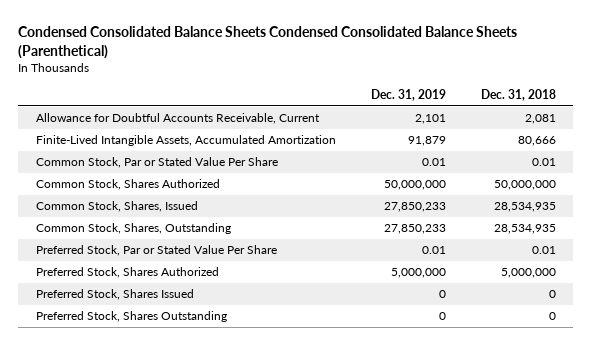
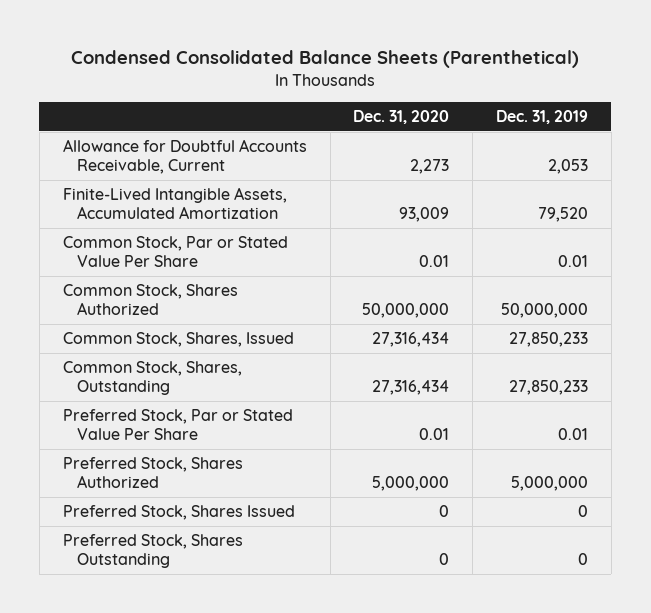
[18,26,518,59] Condensed Consolidated Balance Sheets Condensed Consolidated Balance Sheets (Parenthetical) -> [71,50,580,69] Condensed Consolidated Balance Sheets (Parenthetical)
[480,89,556,102] Dec. 31, 2018 -> none
none -> [353,109,450,124] Dec. 31, 2020
[414,114,446,125] 2,101 -> [548,159,589,175] 2,053
[407,136,446,147] 91,879 -> [538,207,589,223] 79,520

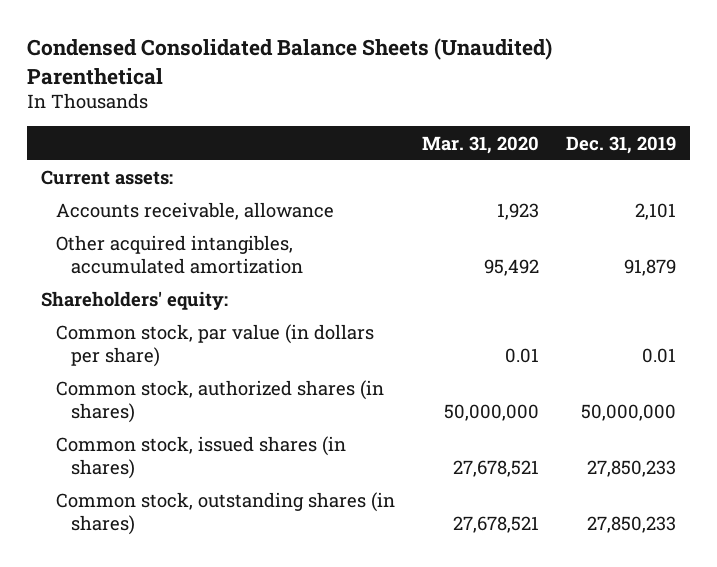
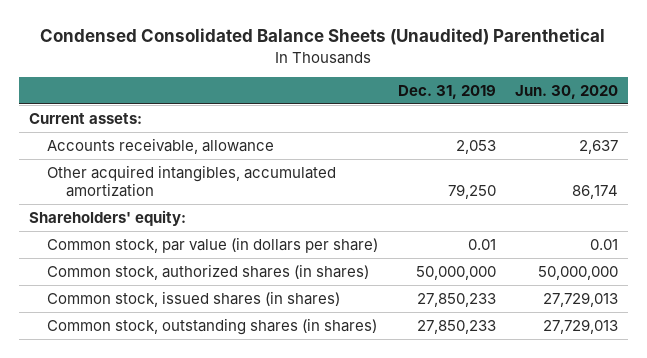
[421,135,539,154] Mar. 31, 2020 -> none
none -> [514,85,618,100] Jun. 30, 2020
[635,203,677,221] 2,101 -> [455,139,496,154] 2,053
[624,259,677,277] 91,879 -> [447,183,496,199] 79,250

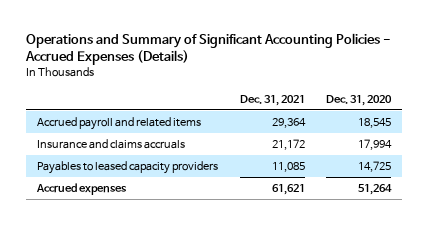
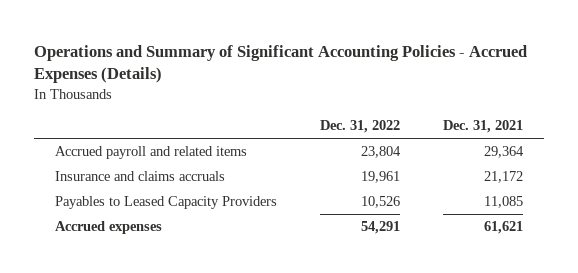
[326,94,393,106] Dec. 31, 2020 -> none
none -> [320,120,401,134] Dec. 31, 2022
[37,161,219,175] Payables to leased capacity providers -> [55,196,278,210] Payables to Leased Capacity Providers

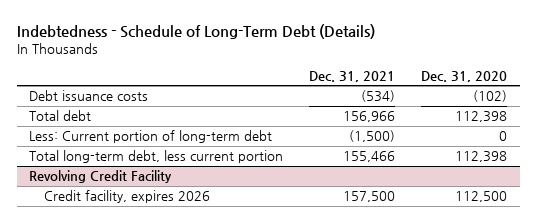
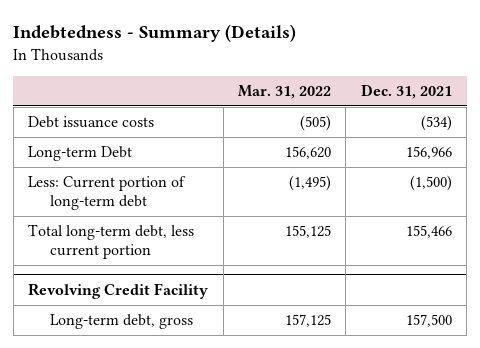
[16,24,375,40] Indebtedness - Schedule of Long-Term Debt (Details) -> [13,24,297,43] Indebtedness - Summary (Details)
[420,71,507,83] Dec. 31, 2020 -> none
none -> [237,85,331,100] Mar. 31, 2022
[29,110,92,122] Total debt -> [28,146,133,162] Long-term Debt
[43,190,210,204] Credit facility, expires 2026 -> [49,314,193,330] Long-term debt, gross

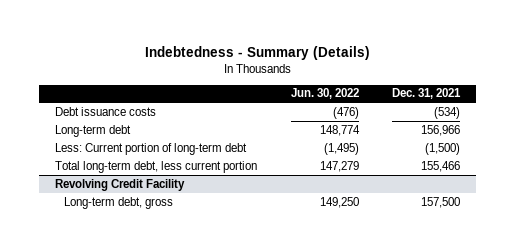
[237,85,331,100] Mar. 31, 2022 -> none
none -> [290,88,359,100] Jun. 30, 2022
[28,146,133,162] Long-term Debt -> [55,124,132,137] Long-term debt

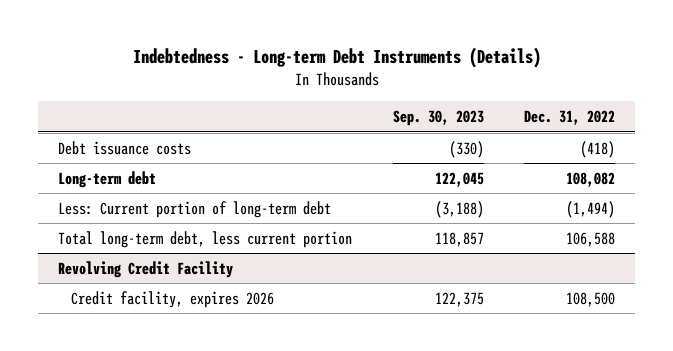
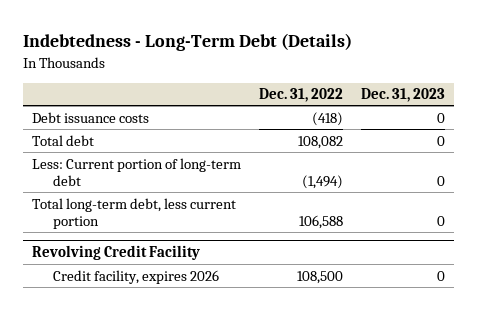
[132,47,541,69] Indebtedness - Long-term Debt Instruments (Details) -> [23,32,353,51] Indebtedness - Long-Term Debt (Details)
[392,110,484,127] Sep. 30, 2023 -> none
none -> [360,88,445,103] Dec. 31, 2023
[58,170,157,188] Long-term debt -> [32,134,95,146] Total debt

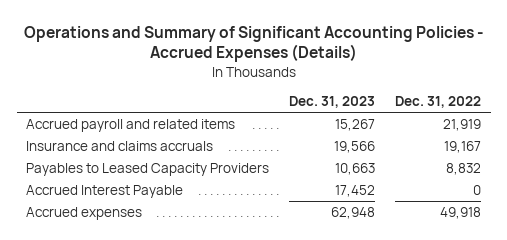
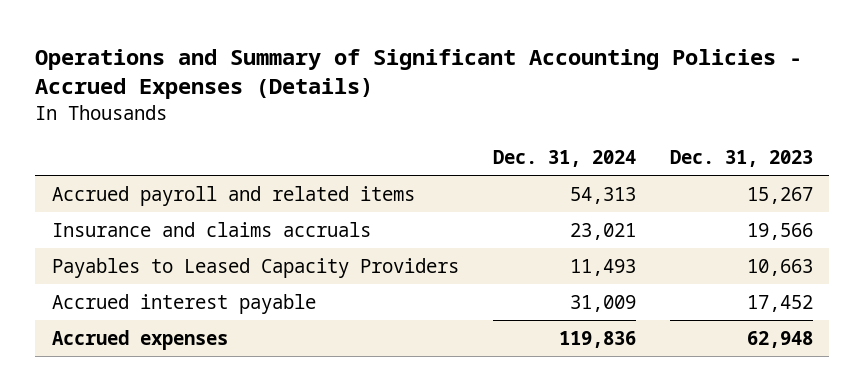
[394,96,481,109] Dec. 31, 2022 -> none
none -> [492,149,636,167] Dec. 31, 2024
[26,184,184,198] Accrued Interest Payable -> [51,294,316,315] Accrued interest payable

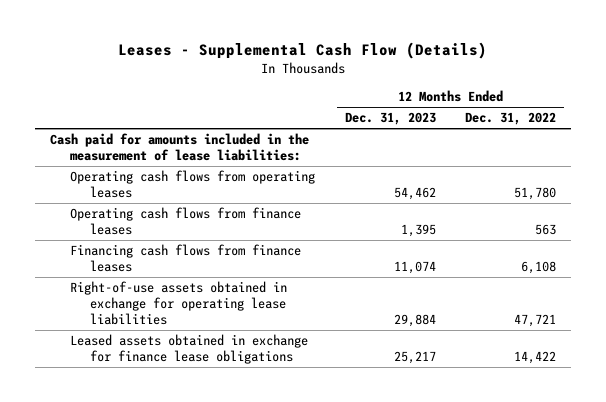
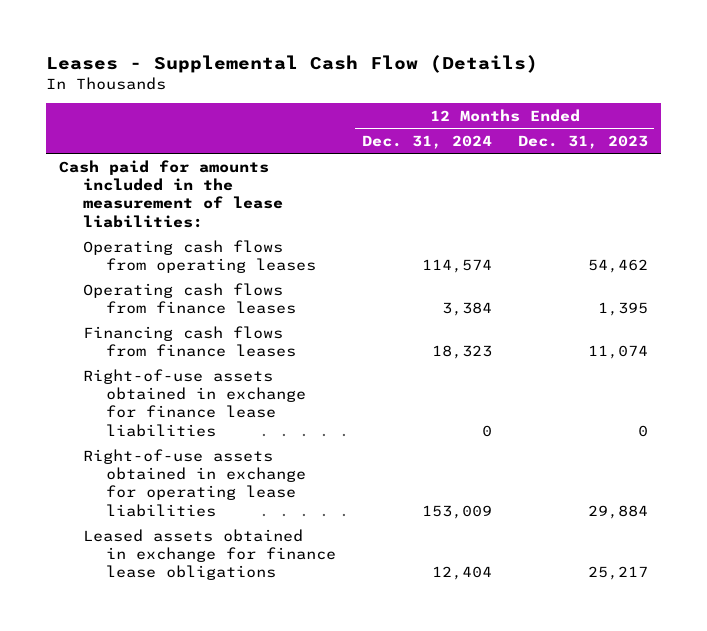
[465,112,557,126] Dec. 31, 2022 -> none
none -> [361,134,492,149] Dec. 31, 2024
none -> [82,368,306,437] Right-of-use assets obtained in exchange for finance lease liabilities

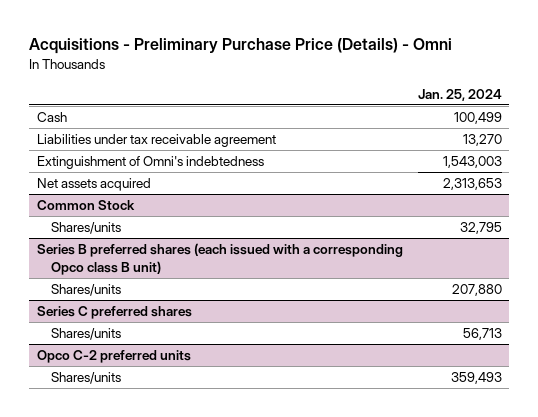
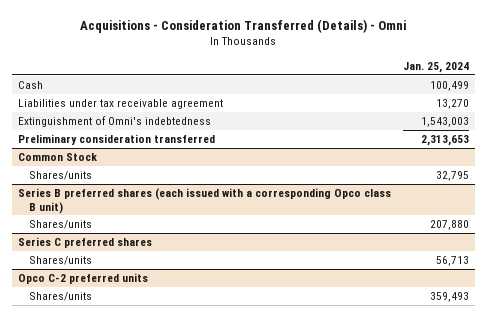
[28,38,452,55] Acquisitions - Preliminary Purchase Price (Details) - Omni -> [80,18,407,33] Acquisitions - Consideration Transferred (Details) - Omni
[36,178,151,192] Net assets acquired -> [17,133,215,145] Preliminary consideration transferred

